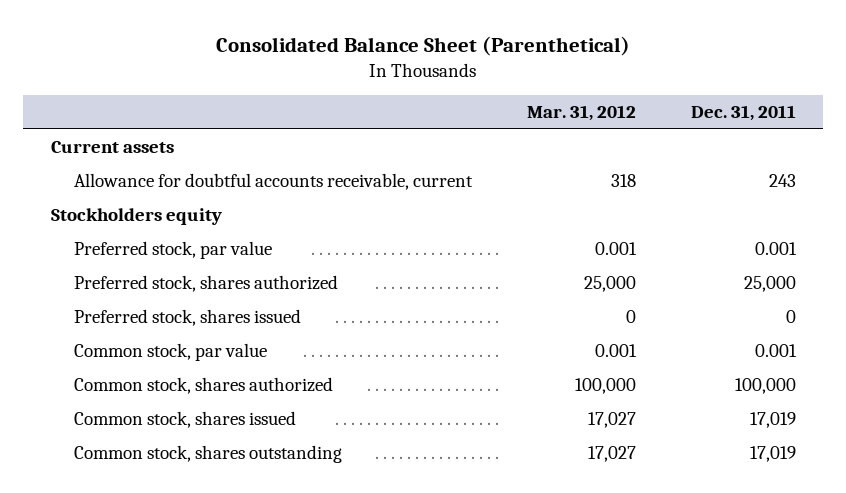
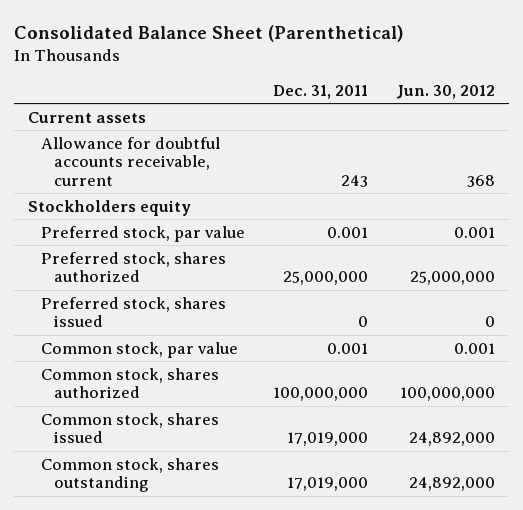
[526,105,636,122] Mar. 31, 2012 -> none
none -> [396,85,496,100] Jun. 30, 2012
[743,276,796,293] 25,000 -> [283,271,369,286] 25,000,000
[734,378,796,395] 100,000 -> [273,387,369,402] 100,000,000
[749,412,796,429] 17,019 -> [287,432,369,447] 17,019,000
[749,446,796,463] 17,019 -> [287,477,369,492] 17,019,000

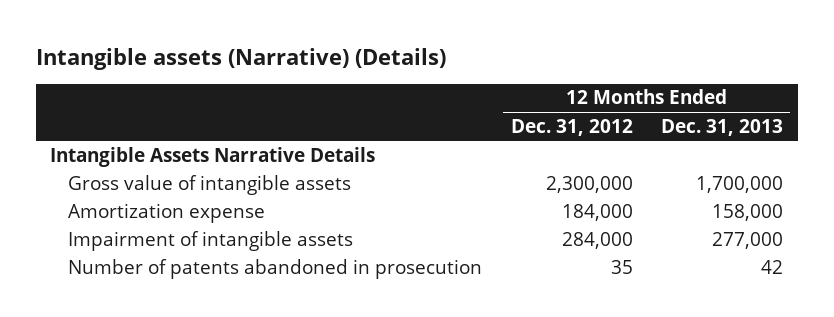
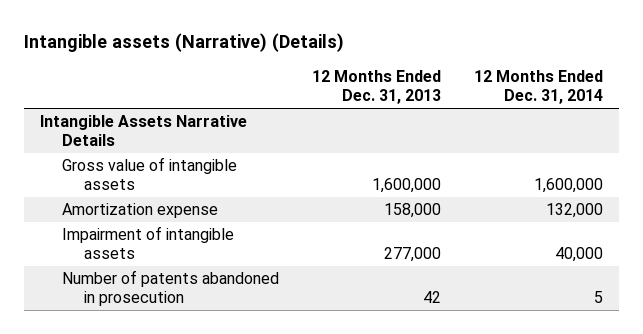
[510,118,633,136] Dec. 31, 2012 -> none
none -> [473,70,603,105] 12 Months Ended Dec. 31, 2014
[696,175,784,193] 1,700,000 -> [371,178,441,194] 1,600,000

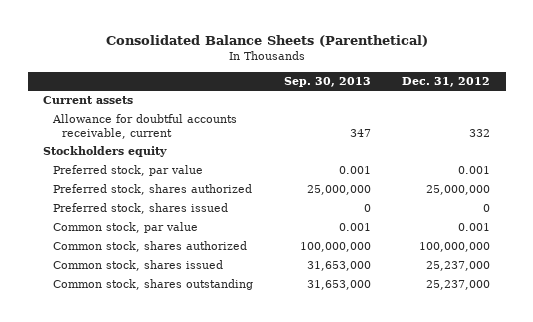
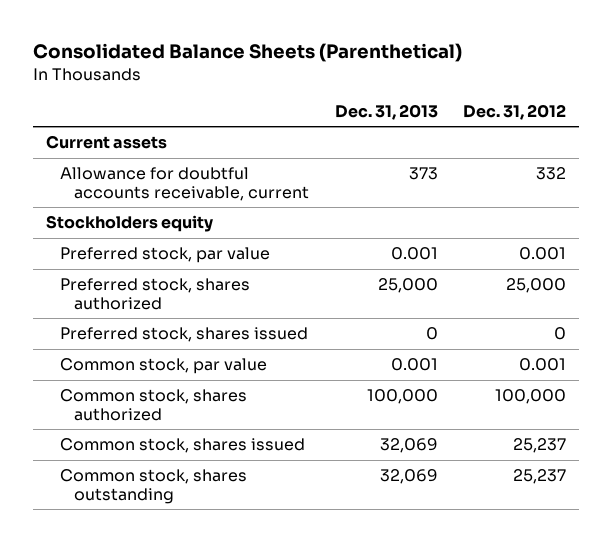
[283,76,371,87] Sep. 30, 2013 -> none
none -> [334,103,438,120] Dec. 31, 2013
[426,185,491,196] 25,000,000 -> [505,278,566,294] 25,000
[419,242,491,253] 100,000,000 -> [494,389,566,405] 100,000
[426,261,491,272] 25,237,000 -> [512,438,566,454] 25,237
[426,280,491,291] 25,237,000 -> [512,469,566,485] 25,237

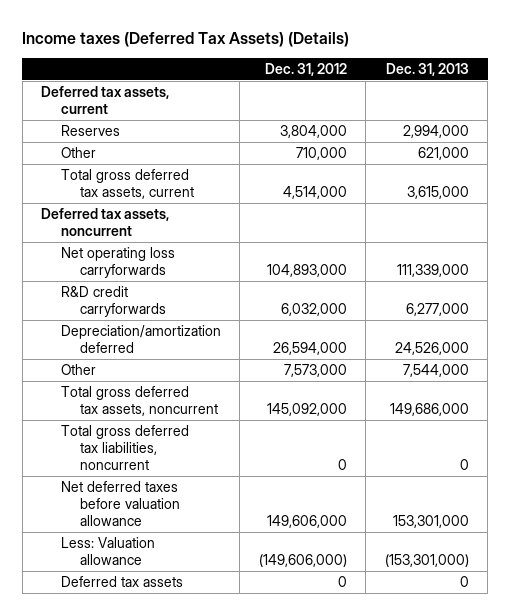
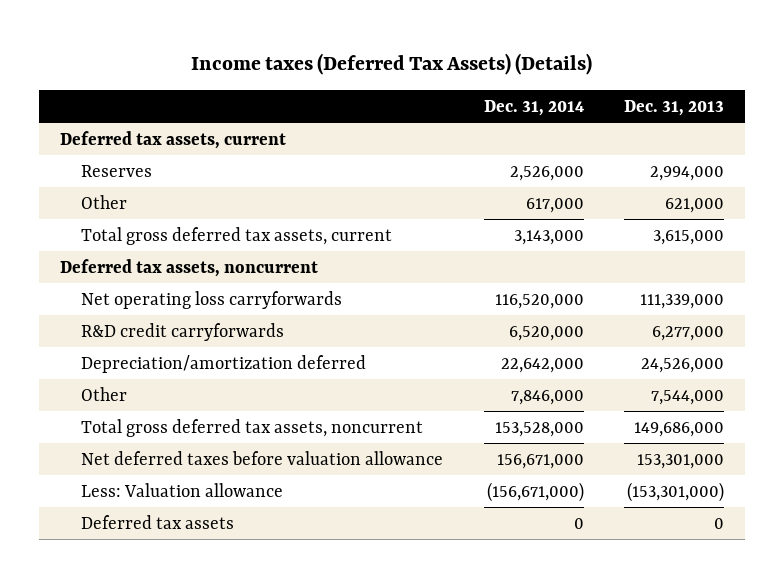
[264,62,347,76] Dec. 31, 2012 -> none
none -> [483,99,584,116] Dec. 31, 2014
[60,424,189,470] Total gross deferred tax liabilities, noncurrent -> none

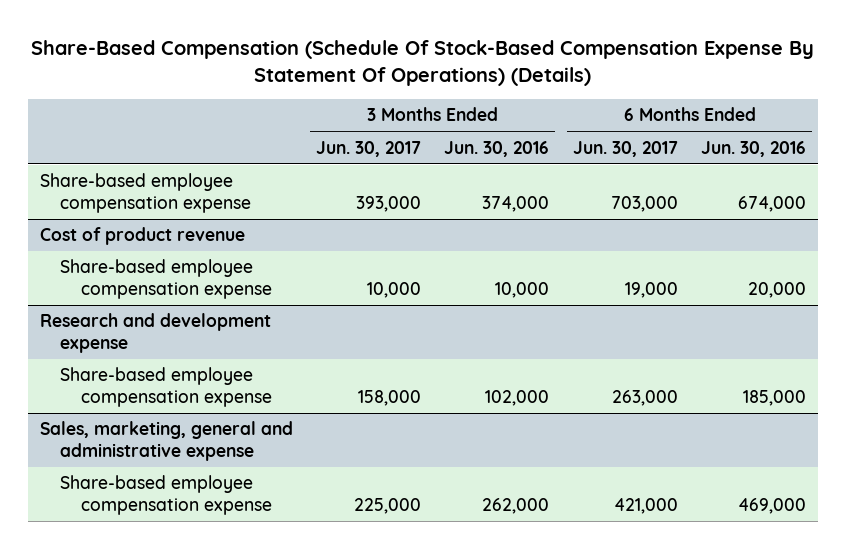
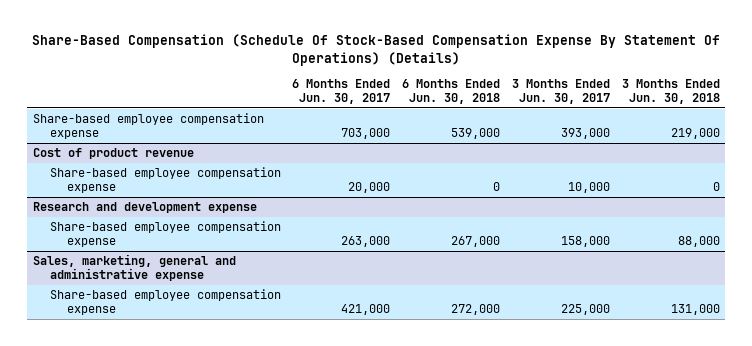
[444,140,550,157] Jun. 30, 2016 -> none
[701,140,807,157] Jun. 30, 2016 -> none
none -> [402,79,501,105] 6 Months Ended Jun. 30, 2018
none -> [621,79,720,105] 3 Months Ended Jun. 30, 2018
[624,281,678,298] 19,000 -> [348,182,391,194] 20,000

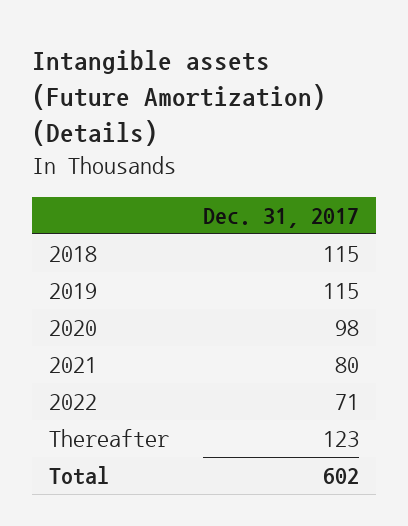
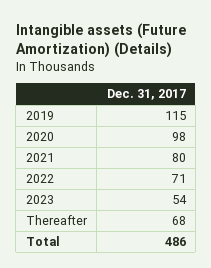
[49,246,98,263] 2018 -> none
none -> [25,194,54,204] 2023
[322,431,359,448] 123 -> [171,215,186,225] 68
[322,468,359,485] 602 -> [164,236,186,246] 486

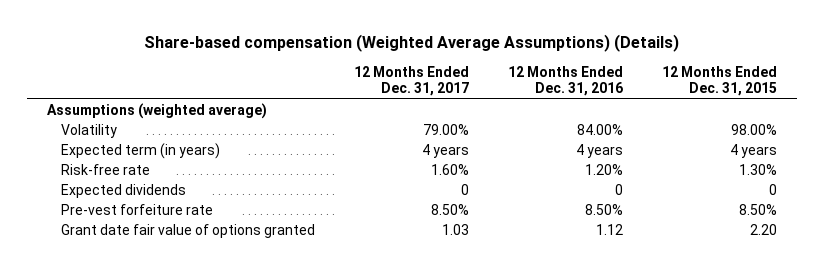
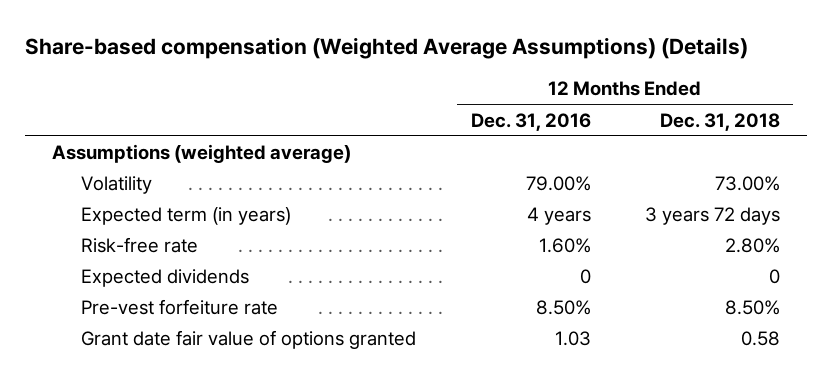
[354,66,470,97] 12 Months Ended Dec. 31, 2017 -> none
[662,66,778,97] 12 Months Ended Dec. 31, 2015 -> none
none -> [659,112,780,131] Dec. 31, 2018
[577,123,624,135] 84.00% -> [525,176,591,192] 79.00%
[585,163,624,175] 1.20% -> [538,238,591,254] 1.60%
[596,223,624,235] 1.12 -> [554,331,591,347] 1.03

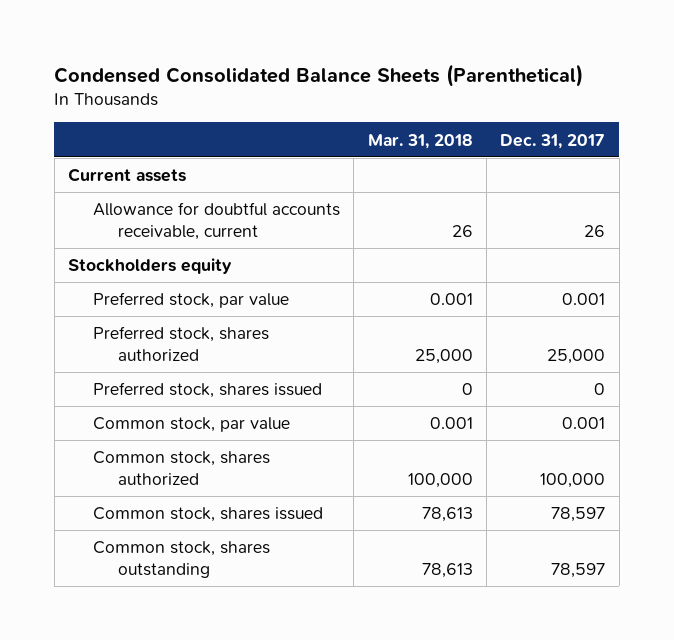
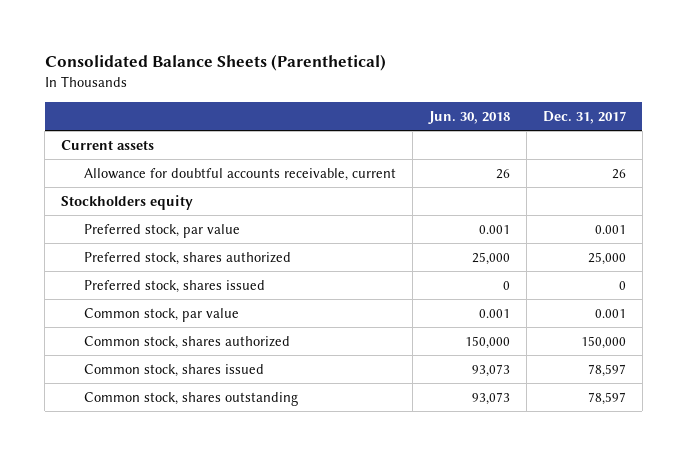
[54,63,584,87] Condensed Consolidated Balance Sheets (Parenthetical) -> [44,54,386,72] Consolidated Balance Sheets (Parenthetical)
[367,133,473,149] Mar. 31, 2018 -> none
none -> [427,110,510,124] Jun. 30, 2018
[540,473,606,489] 100,000 -> [580,335,626,349] 150,000

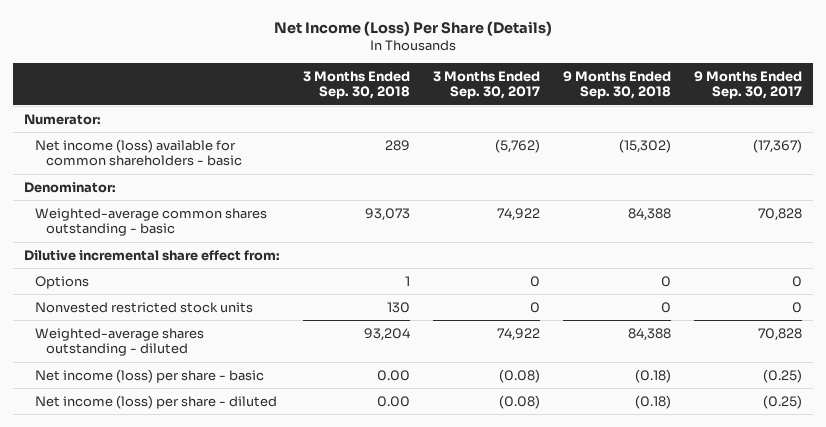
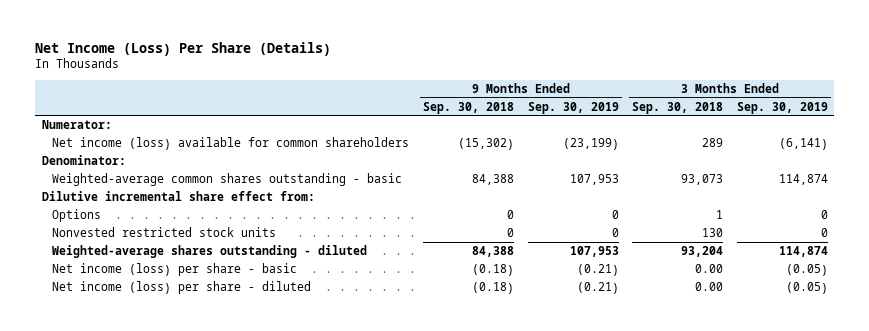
[433,70,541,100] 3 Months Ended Sep. 30, 2017 -> none
[693,70,802,100] 9 Months Ended Sep. 30, 2017 -> none
none -> [527,101,619,114] Sep. 30, 2019
none -> [736,101,828,114] Sep. 30, 2019
[34,138,242,167] Net income (loss) available for common shareholders - basic -> [52,137,410,151] Net income (loss) available for common shareholders

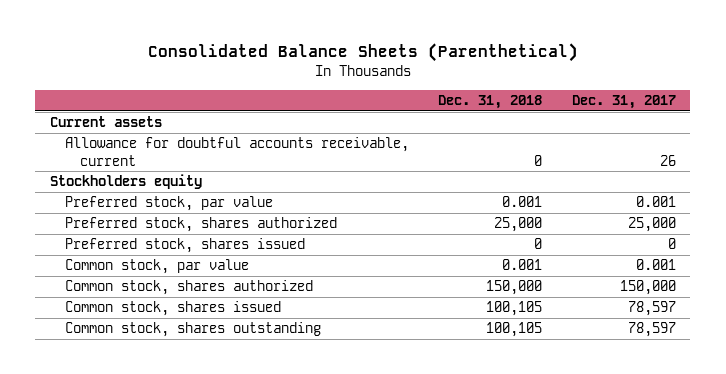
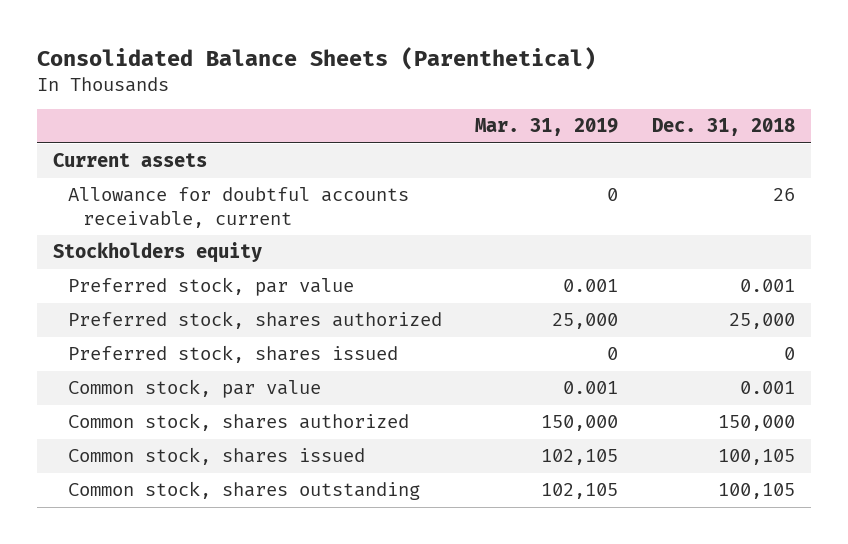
[571,95,676,110] Dec. 31, 2017 -> none
none -> [475,118,619,137] Mar. 31, 2019
[534,154,543,166] 0 -> [772,188,795,202] 26

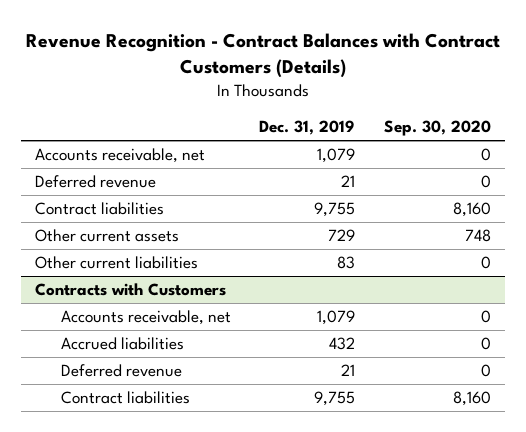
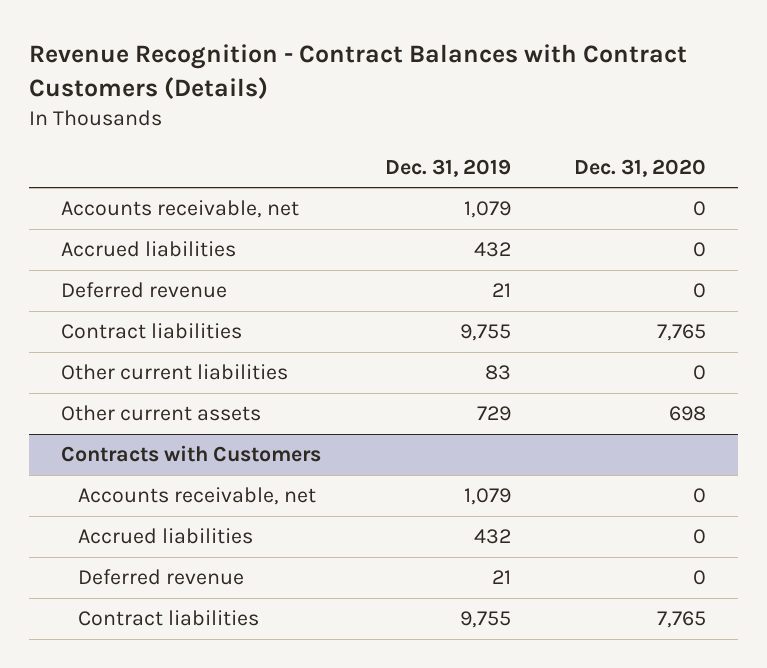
[383,120,491,137] Sep. 30, 2020 -> none
none -> [574,158,707,177] Dec. 31, 2020
none -> [60,241,236,258] Accrued liabilities
[35,229,180,243] Other current assets -> [60,405,261,422] Other current assets

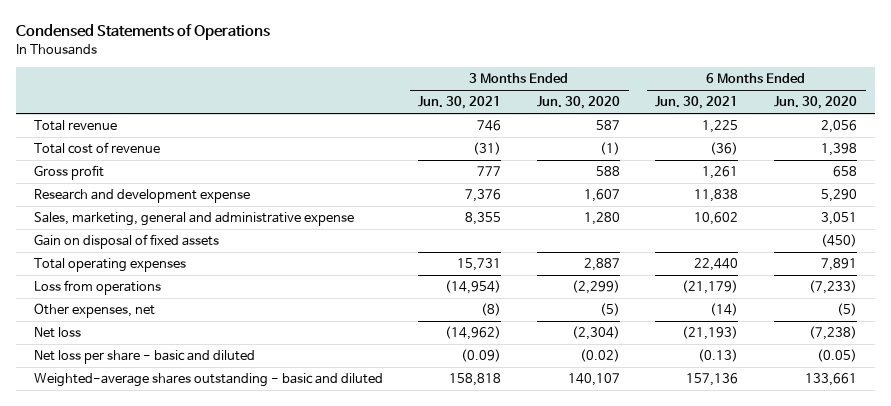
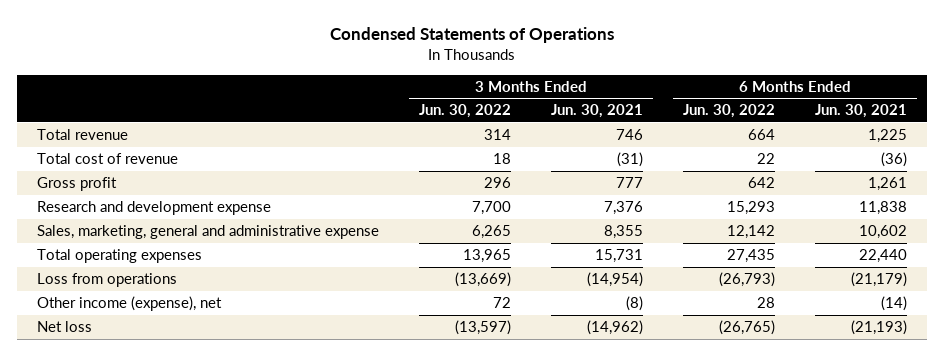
[536,96,620,110] Jun. 30, 2020 -> none
[773,96,857,110] Jun. 30, 2020 -> none
none -> [418,104,511,119] Jun. 30, 2022
none -> [683,104,776,119] Jun. 30, 2022
[34,234,220,250] Gain on disposal of fixed assets -> none
[34,303,156,319] Other expenses, net -> [36,296,222,312] Other income (expense), net
[34,350,256,365] Net loss per share - basic and diluted -> none
[34,373,384,388] Weighted-average shares outstanding - basic and diluted -> none

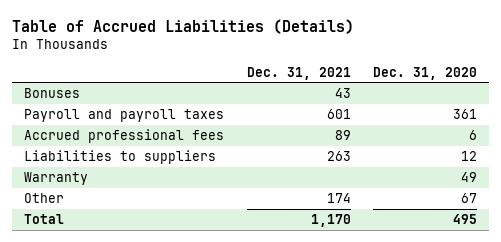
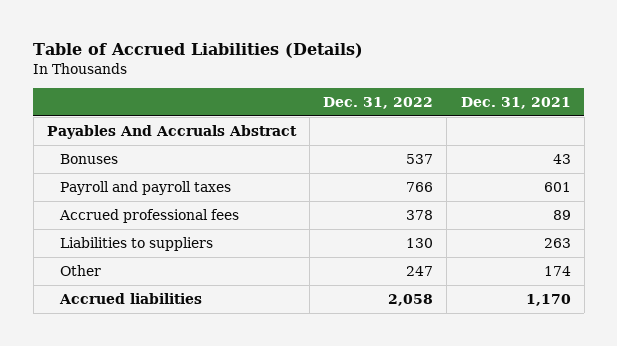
[373,66,478,80] Dec. 31, 2020 -> none
none -> [323,96,434,109] Dec. 31, 2022
none -> [46,124,297,139] Payables And Accruals Abstract
[23,171,88,185] Warranty -> none
[23,213,64,224] Total -> [58,292,202,304] Accrued liabilities

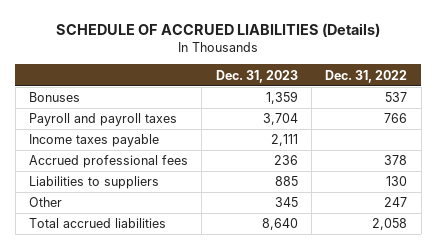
[33,42,364,58] Table of Accrued Liabilities (Details) -> [56,22,381,37] SCHEDULE OF ACCRUED LIABILITIES (Details)
[460,96,571,109] Dec. 31, 2021 -> none
none -> [215,69,298,83] Dec. 31, 2023
[46,124,297,139] Payables And Accruals Abstract -> none
none -> [29,134,160,148] Income taxes payable
[58,292,202,304] Accrued liabilities -> [29,218,167,229] Total accrued liabilities

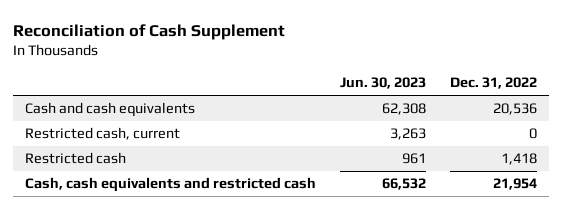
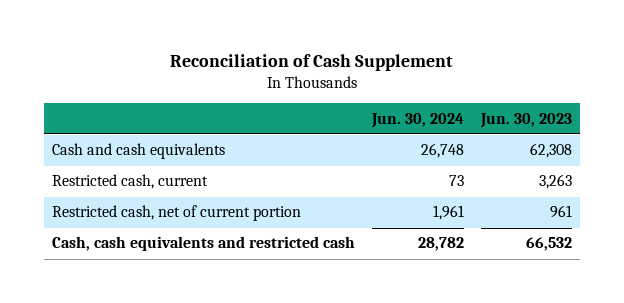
[450,77,538,90] Dec. 31, 2022 -> none
none -> [371,112,465,128] Jun. 30, 2024
[25,152,127,165] Restricted cash -> [52,205,302,222] Restricted cash, net of current portion

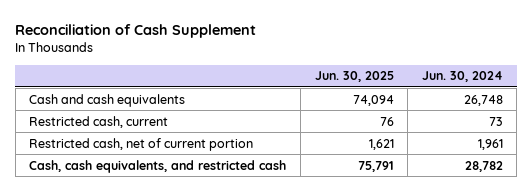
[479,112,572,128] Jun. 30, 2023 -> none
none -> [314,71,394,83] Jun. 30, 2025
[52,236,356,252] Cash, cash equivalents and restricted cash -> [29,159,287,173] Cash, cash equivalents, and restricted cash

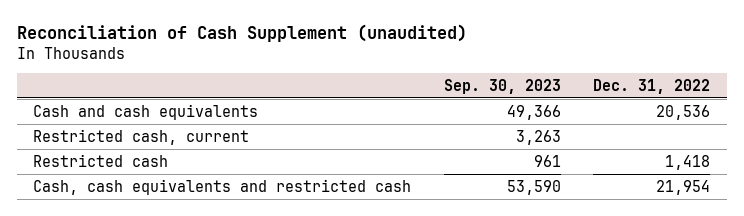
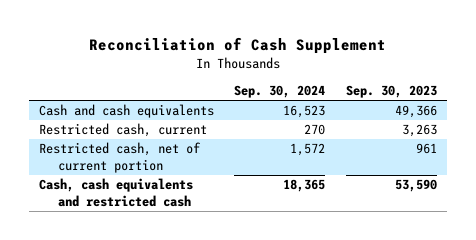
[17,24,468,43] Reconciliation of Cash Supplement (unaudited) -> [88,36,386,54] Reconciliation of Cash Supplement
[593,78,711,94] Dec. 31, 2022 -> none
none -> [234,85,326,99] Sep. 30, 2024
[33,153,169,167] Restricted cash -> [39,142,202,173] Restricted cash, net of current portion

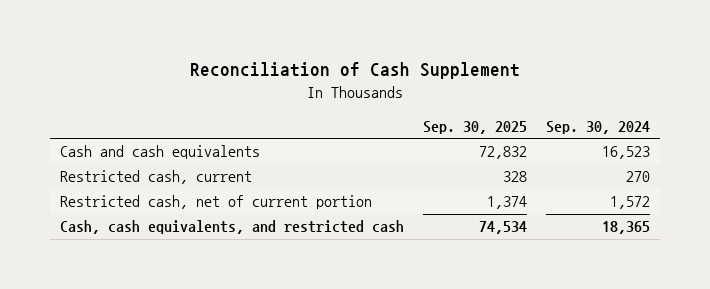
[345,85,437,99] Sep. 30, 2023 -> none
none -> [423,121,528,135] Sep. 30, 2025
[39,178,194,207] Cash, cash equivalents and restricted cash -> [59,220,404,235] Cash, cash equivalents, and restricted cash

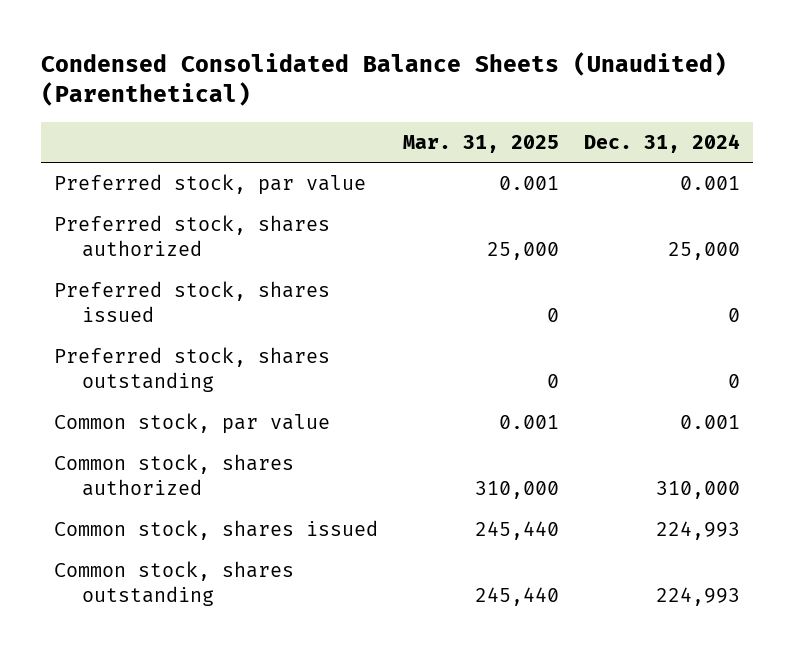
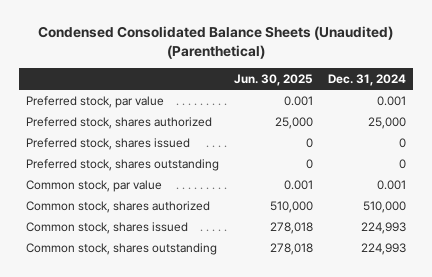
[402,134,559,153] Mar. 31, 2025 -> none
none -> [233,73,313,86] Jun. 30, 2025
[656,481,741,500] 310,000 -> [362,200,406,213] 510,000

